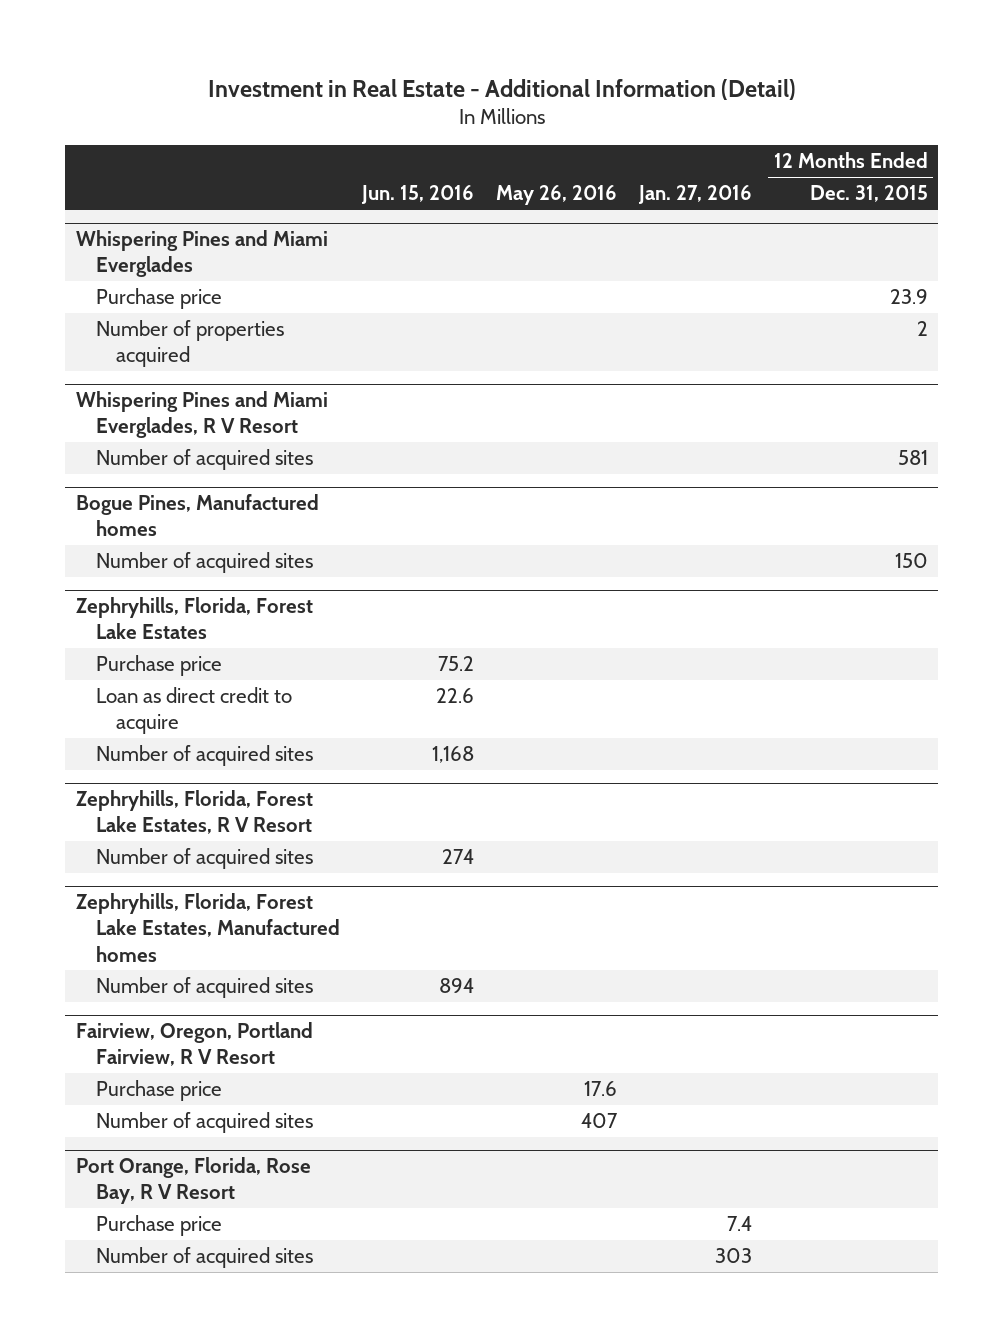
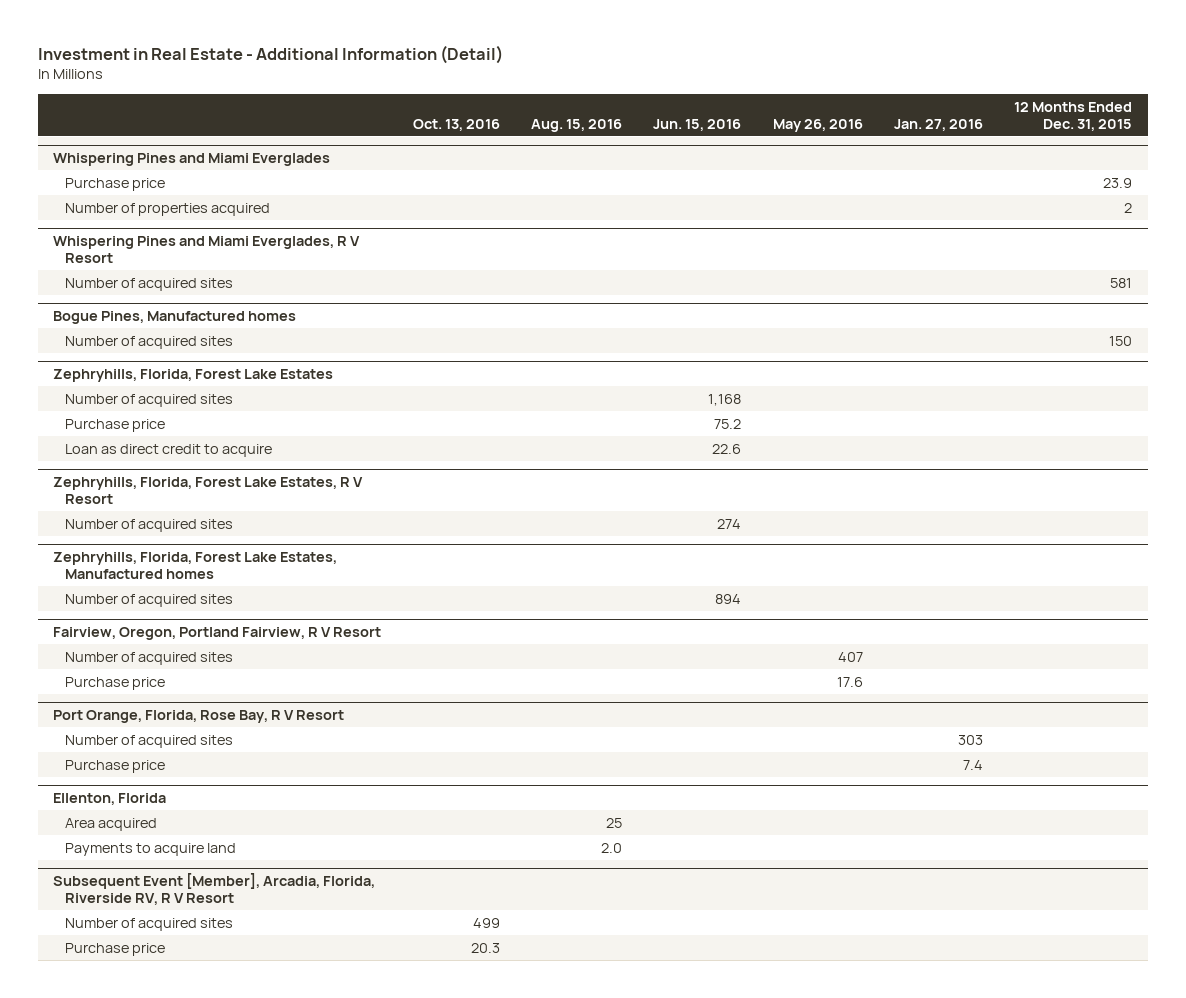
none -> [412,118,500,131] Oct. 13, 2016
none -> [530,118,622,132] Aug. 15, 2016
[96,745,314,767] Number of acquired sites -> [65,393,234,407] Number of acquired sites
[96,1080,223,1102] Purchase price -> [65,676,166,690] Purchase price
[96,1215,223,1237] Purchase price -> [65,759,166,773] Purchase price
none -> [53,793,167,806] Ellenton, Florida
none -> [65,817,158,831] Area acquired
none -> [65,842,237,856] Payments to acquire land
none -> [53,873,376,906] Subsequent Event [Member], Arcadia, Florida, Riverside RV, R V Resort
none -> [65,917,234,931] Number of acquired sites
none -> [65,942,166,956] Purchase price

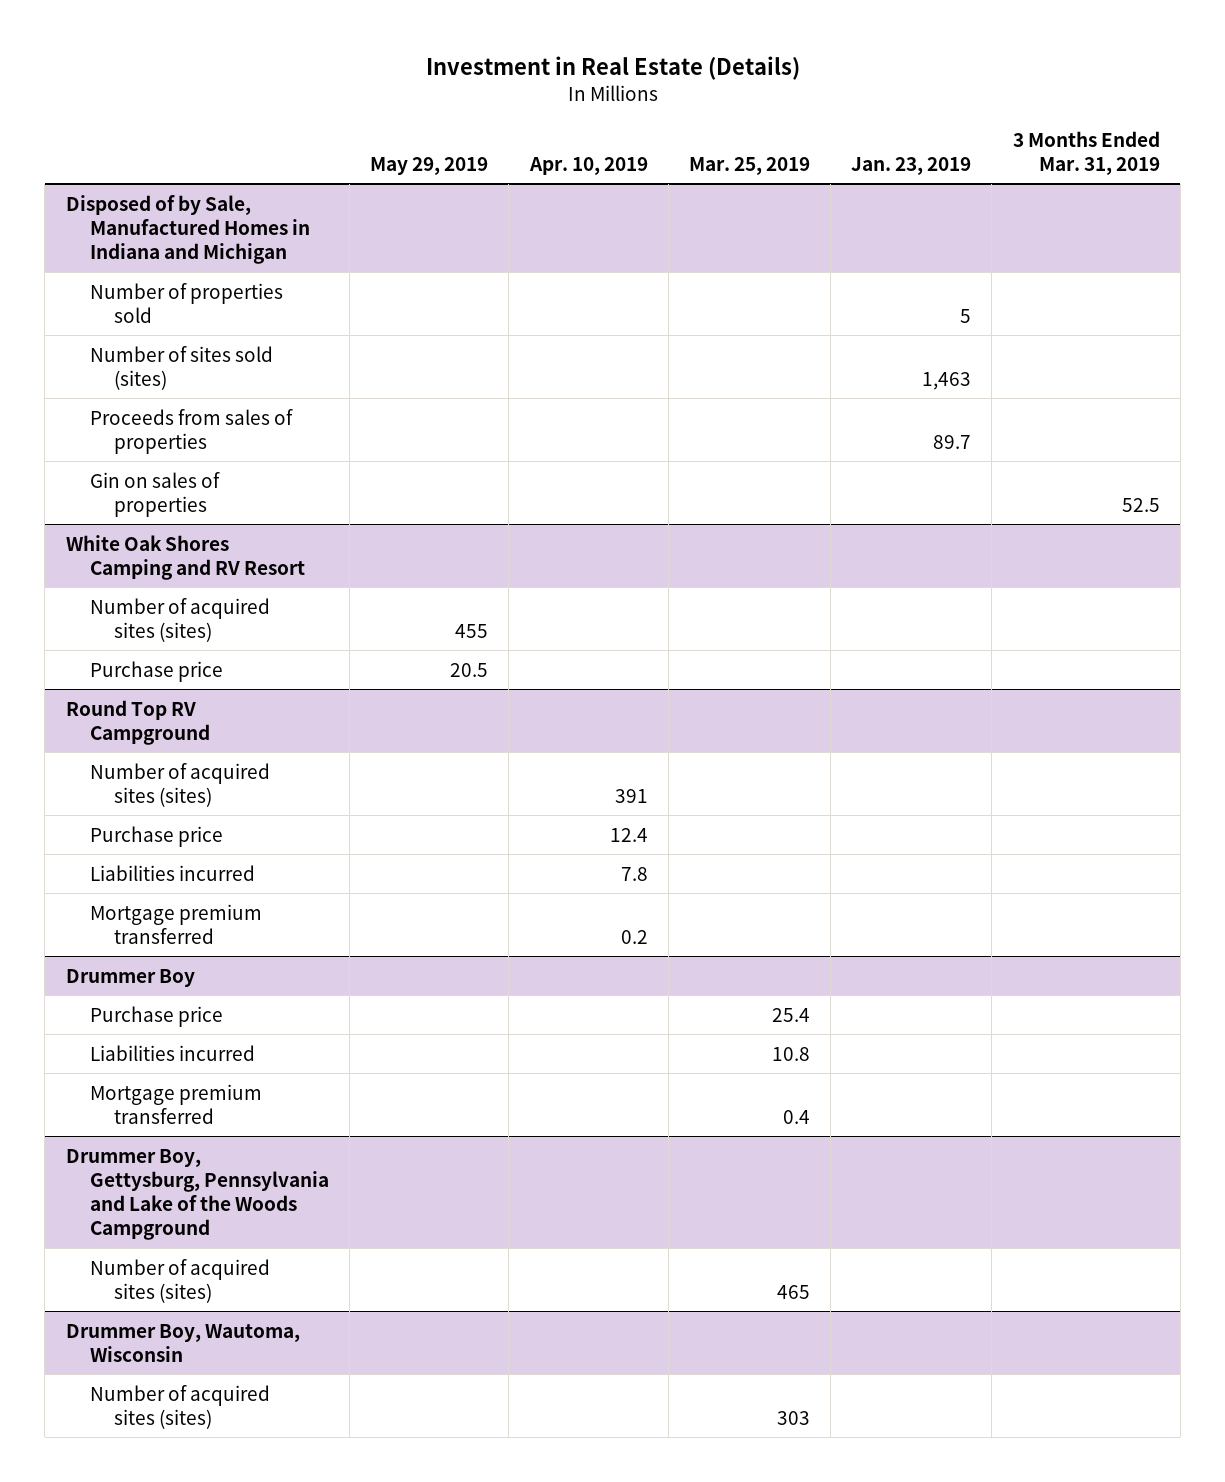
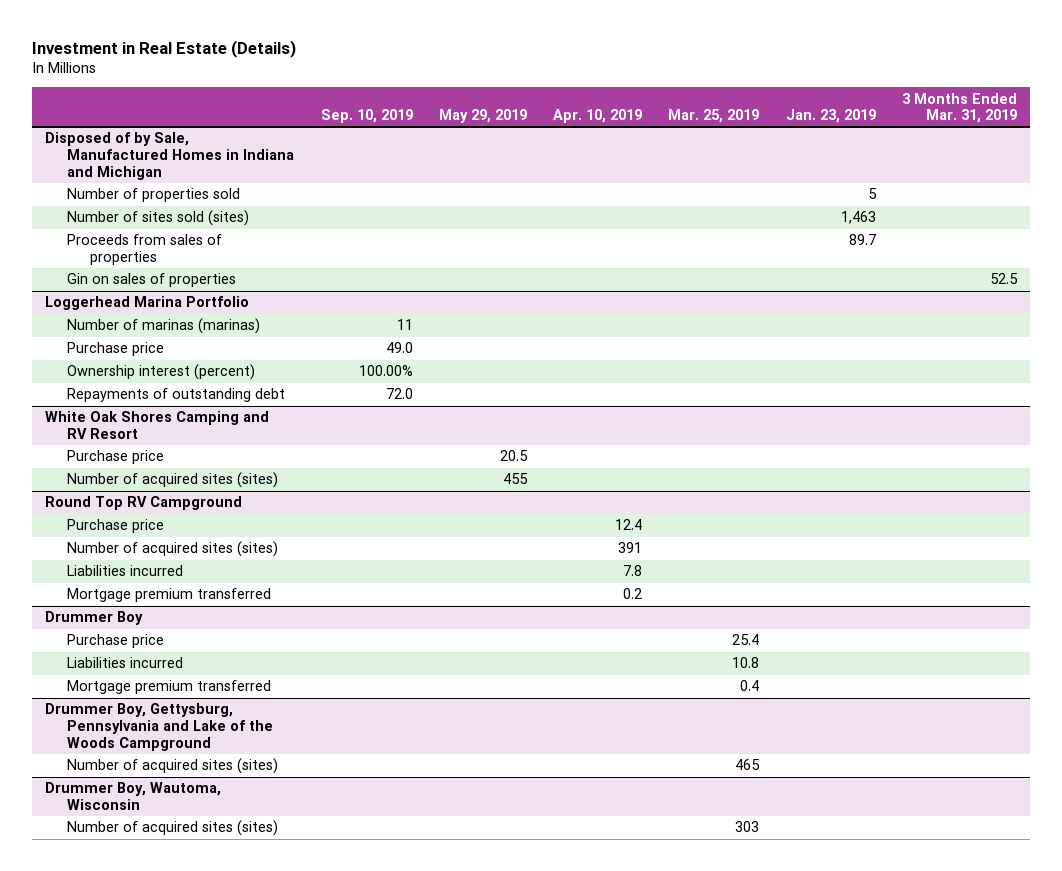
none -> [320,109,413,124] Sep. 10, 2019
none -> [44,296,249,311] Loggerhead Marina Portfolio
none -> [67,318,261,335] Number of marinas (marinas)
none -> [67,342,165,357] Purchase price
none -> [67,364,256,381] Ownership interest (percent)
none -> [67,388,286,403] Repayments of outstanding debt
[89,597,270,642] Number of acquired sites (sites) -> [67,472,279,489] Number of acquired sites (sites)
[89,762,270,807] Number of acquired sites (sites) -> [67,541,279,558] Number of acquired sites (sites)

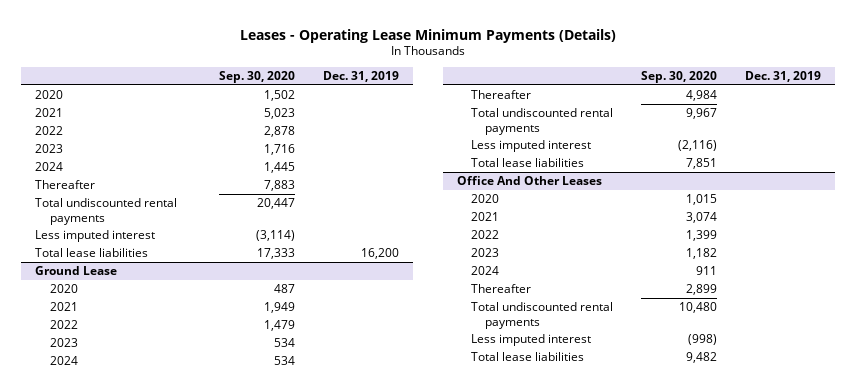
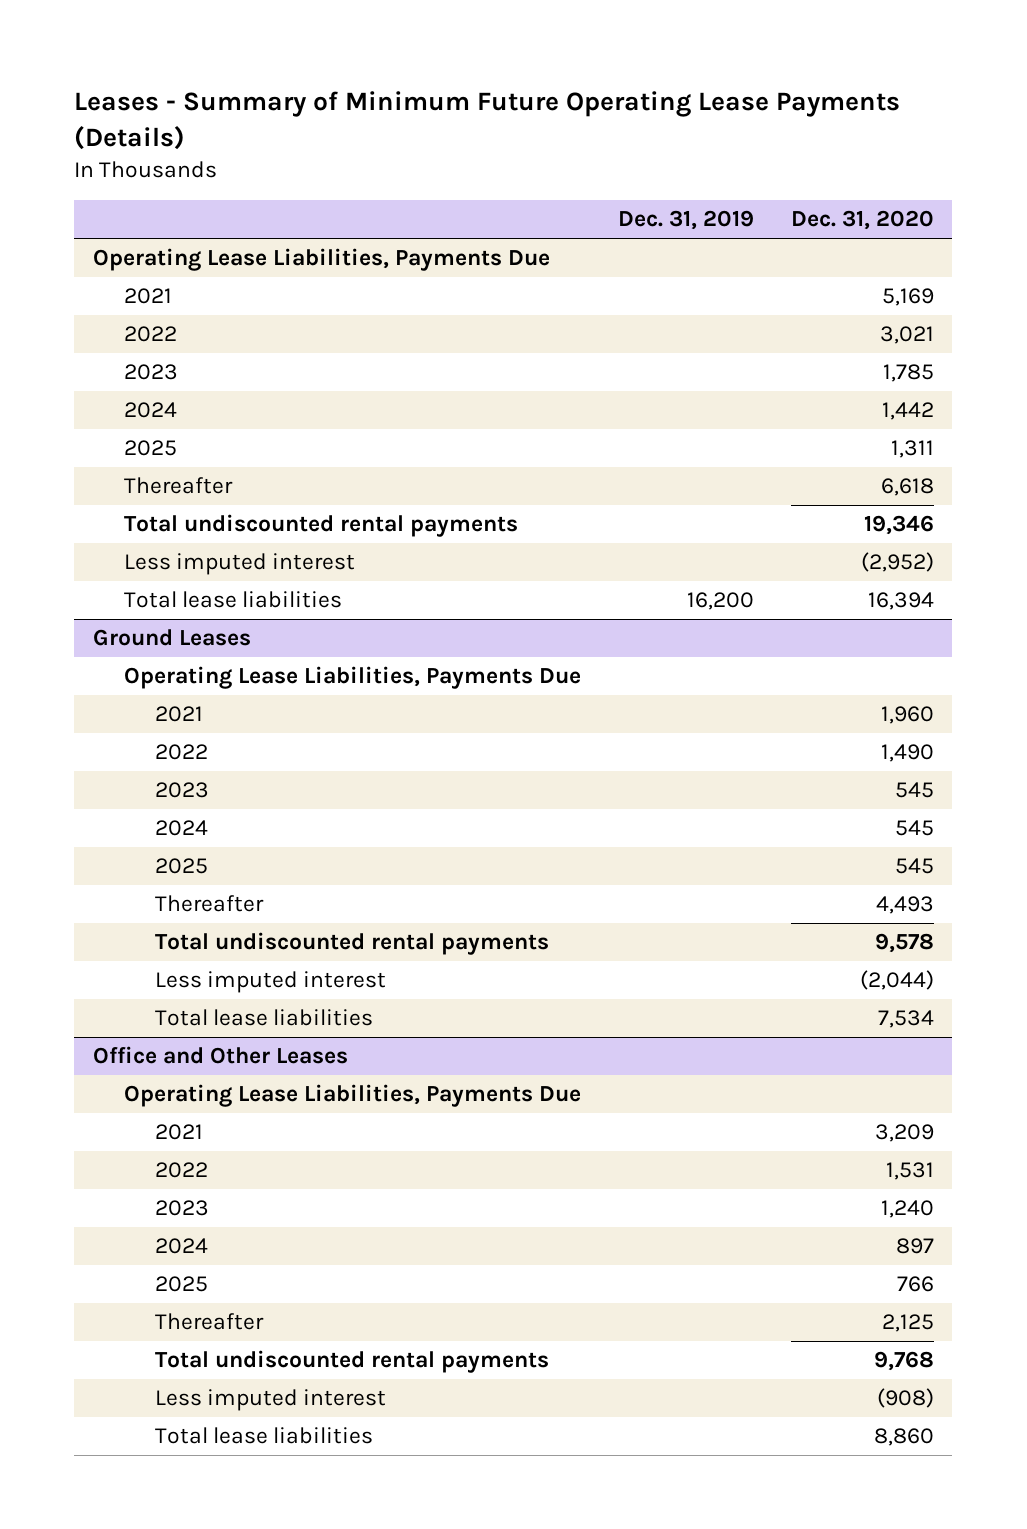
[239,28,616,43] Leases - Operating Lease Minimum Payments (Details) -> [74,91,901,150] Leases - Summary of Minimum Future Operating Lease Payments (Details)
[219,71,296,84] Sep. 30, 2020 -> none
none -> [790,210,934,231] Dec. 31, 2020
[35,89,64,99] 2020 -> none
none -> [92,248,550,272] Operating Lease Liabilities, Payments Due
none -> [124,440,178,457] 2025
[49,283,78,293] 2020 -> none
[35,265,118,275] Ground Lease -> [92,629,251,647] Ground Leases
none -> [124,666,582,690] Operating Lease Liabilities, Payments Due
none -> [155,858,209,875] 2025
[470,193,499,203] 2020 -> none
[456,175,602,185] Office And Other Leases -> [92,1046,348,1065] Office and Other Leases
none -> [124,1084,582,1108] Operating Lease Liabilities, Payments Due
none -> [155,1276,209,1293] 2025

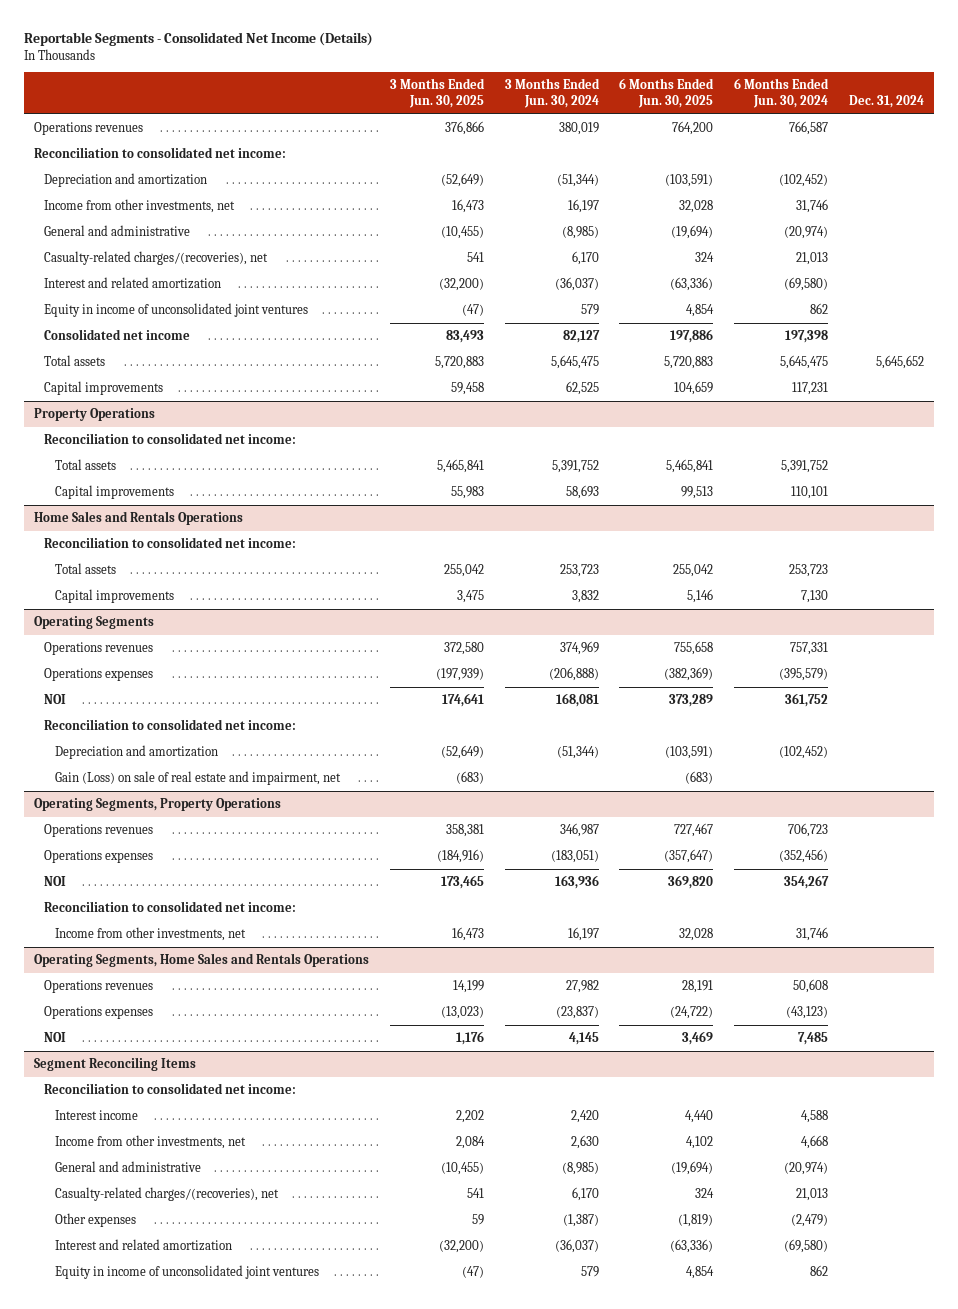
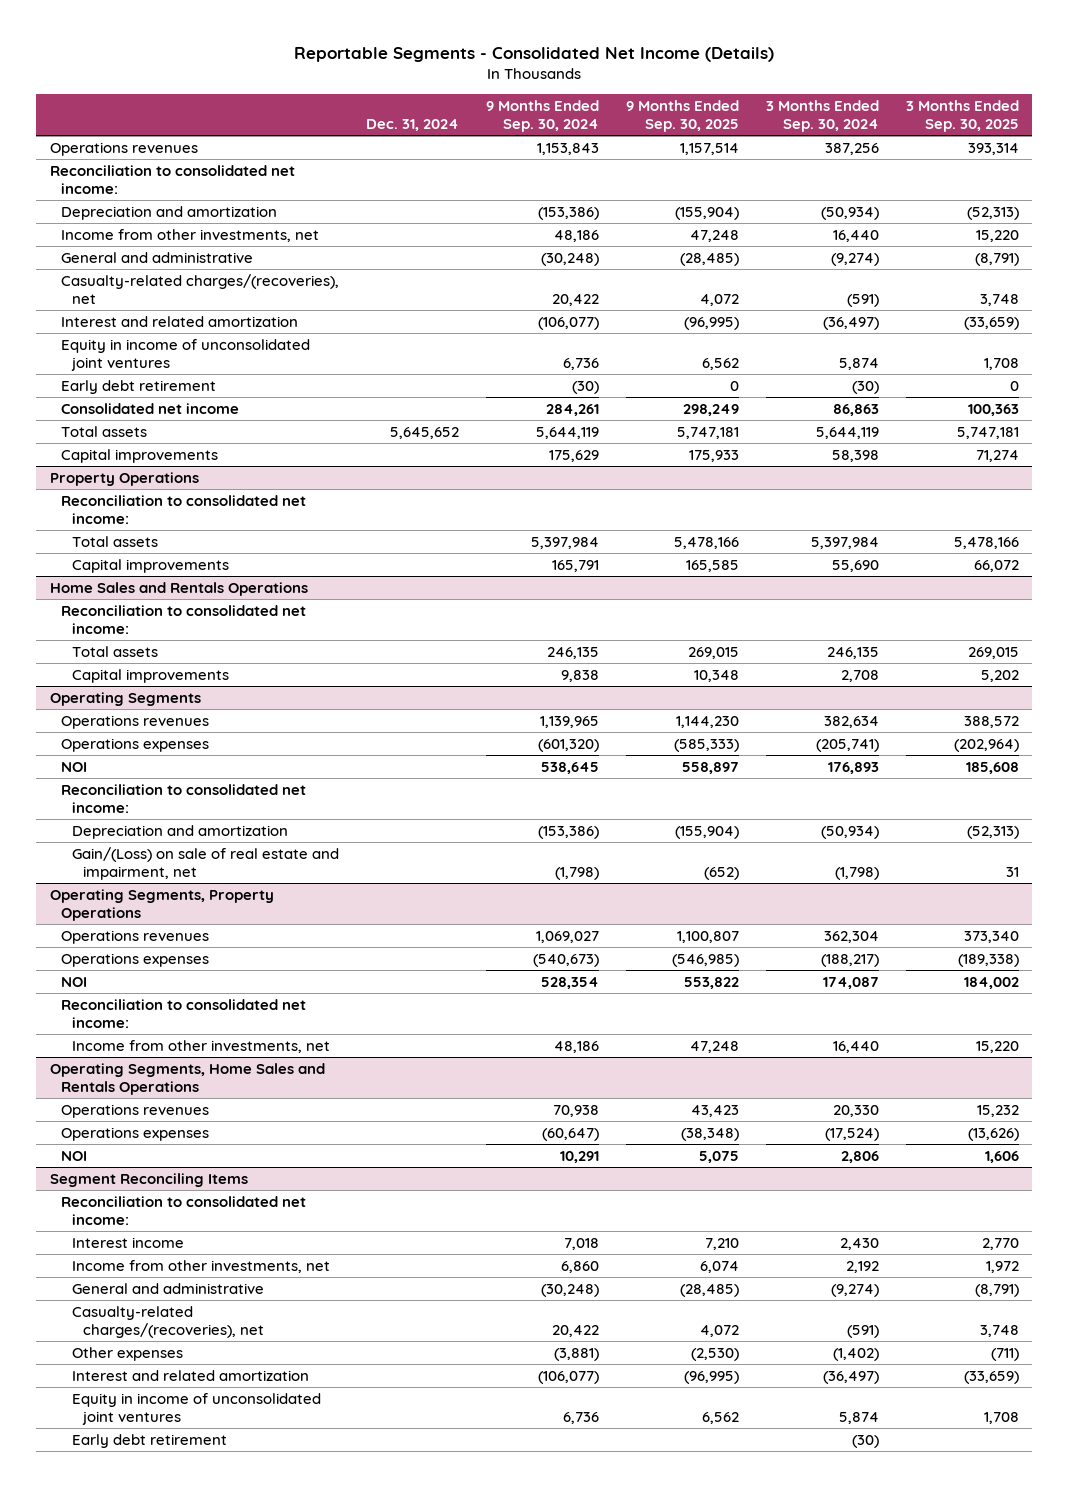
[389,78,485,109] 3 Months Ended Jun. 30, 2025 -> none
[504,78,600,109] 3 Months Ended Jun. 30, 2024 -> none
[619,78,715,109] 6 Months Ended Jun. 30, 2025 -> none
[734,78,830,109] 6 Months Ended Jun. 30, 2024 -> none
none -> [486,99,600,133] 9 Months Ended Sep. 30, 2024
none -> [625,99,739,133] 9 Months Ended Sep. 30, 2025
none -> [765,99,879,133] 3 Months Ended Sep. 30, 2024
none -> [905,99,1019,133] 3 Months Ended Sep. 30, 2025
none -> [61,379,217,394] Early debt retirement
[54,771,341,786] Gain (Loss) on sale of real estate and impairment, net -> [72,846,340,881] Gain/(Loss) on sale of real estate and impairment, net
none -> [72,1433,228,1448] Early debt retirement

